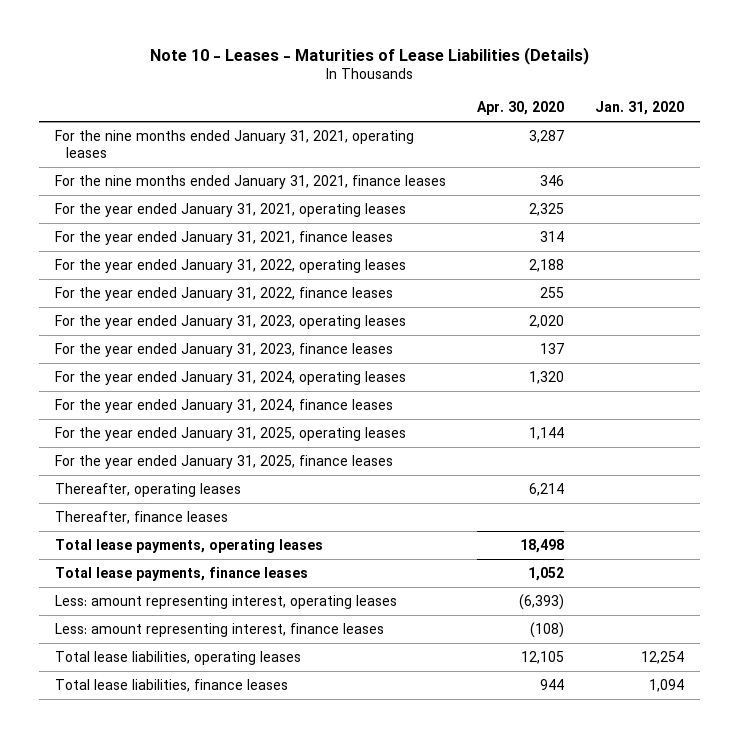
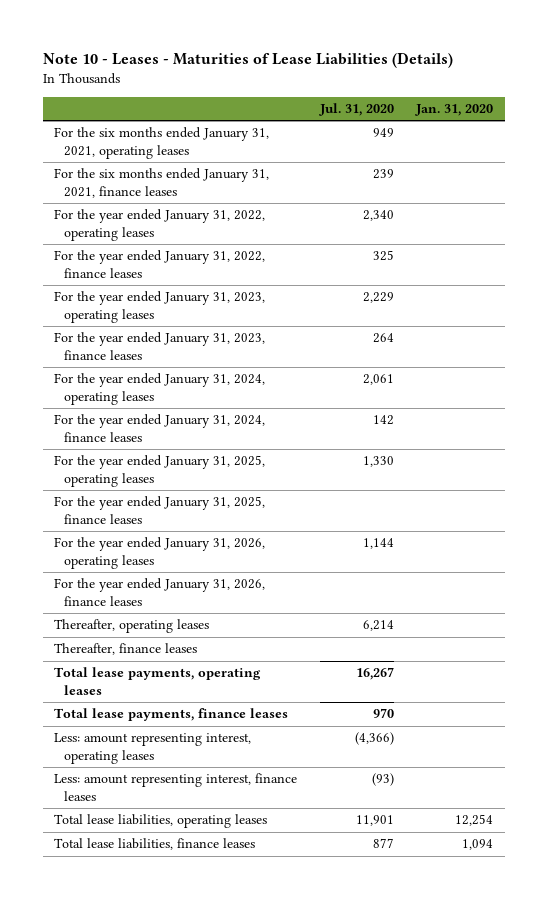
[477,101,565,116] Apr. 30, 2020 -> none
none -> [318,102,394,116] Jul. 31, 2020
[54,202,406,217] For the year ended January 31, 2021, operating leases -> none
[54,230,393,245] For the year ended January 31, 2021, finance leases -> none
[54,129,414,159] For the nine months ended January 31, 2021, operating leases -> [53,127,269,159] For the six months ended January 31, 2021, operating leases
[54,174,446,189] For the nine months ended January 31, 2021, finance leases -> [53,168,269,198] For the six months ended January 31, 2021, finance leases
none -> [53,537,265,569] For the year ended January 31, 2026, operating leases
none -> [53,578,265,606] For the year ended January 31, 2026, finance leases

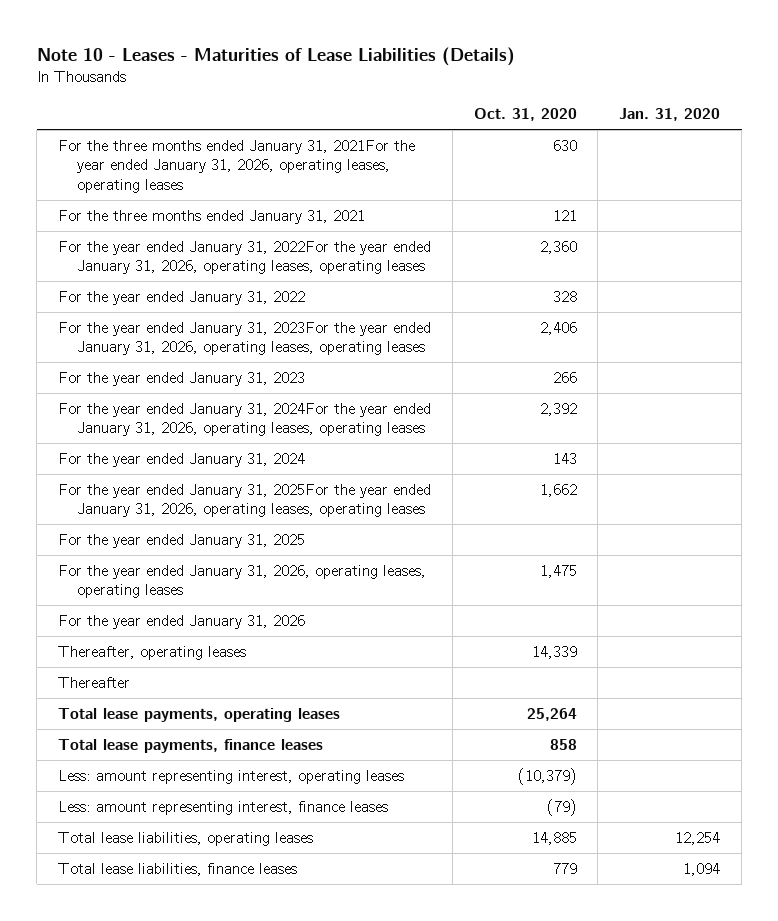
[318,102,394,116] Jul. 31, 2020 -> none
none -> [473,108,577,122] Oct. 31, 2020
[53,127,269,159] For the six months ended January 31, 2021, operating leases -> [57,139,415,193] For the three months ended January 31, 2021For the year ended January 31, 2026, operating leases, operating leases
[53,168,269,198] For the six months ended January 31, 2021, finance leases -> [57,209,365,224] For the three months ended January 31, 2021
[53,209,265,241] For the year ended January 31, 2022, operating leases -> [57,240,431,275] For the year ended January 31, 2022For the year ended January 31, 2026, operating leases, operating leases
[53,250,265,278] For the year ended January 31, 2022, finance leases -> [57,290,305,305] For the year ended January 31, 2022
[53,291,265,323] For the year ended January 31, 2023, operating leases -> [57,321,431,356] For the year ended January 31, 2023For the year ended January 31, 2026, operating leases, operating leases
[53,332,265,360] For the year ended January 31, 2023, finance leases -> [57,371,305,386] For the year ended January 31, 2023
[53,373,265,405] For the year ended January 31, 2024, operating leases -> [57,402,431,437] For the year ended January 31, 2024For the year ended January 31, 2026, operating leases, operating leases
[53,414,265,442] For the year ended January 31, 2024, finance leases -> [57,452,305,467] For the year ended January 31, 2024
[53,455,265,487] For the year ended January 31, 2025, operating leases -> [57,483,431,518] For the year ended January 31, 2025For the year ended January 31, 2026, operating leases, operating leases
[53,496,265,524] For the year ended January 31, 2025, finance leases -> [57,533,305,548] For the year ended January 31, 2025
[53,537,265,569] For the year ended January 31, 2026, operating leases -> [57,564,426,599] For the year ended January 31, 2026, operating leases, operating leases
[53,578,265,606] For the year ended January 31, 2026, finance leases -> [57,614,305,629] For the year ended January 31, 2026
[53,643,197,656] Thereafter, finance leases -> [57,676,130,688] Thereafter

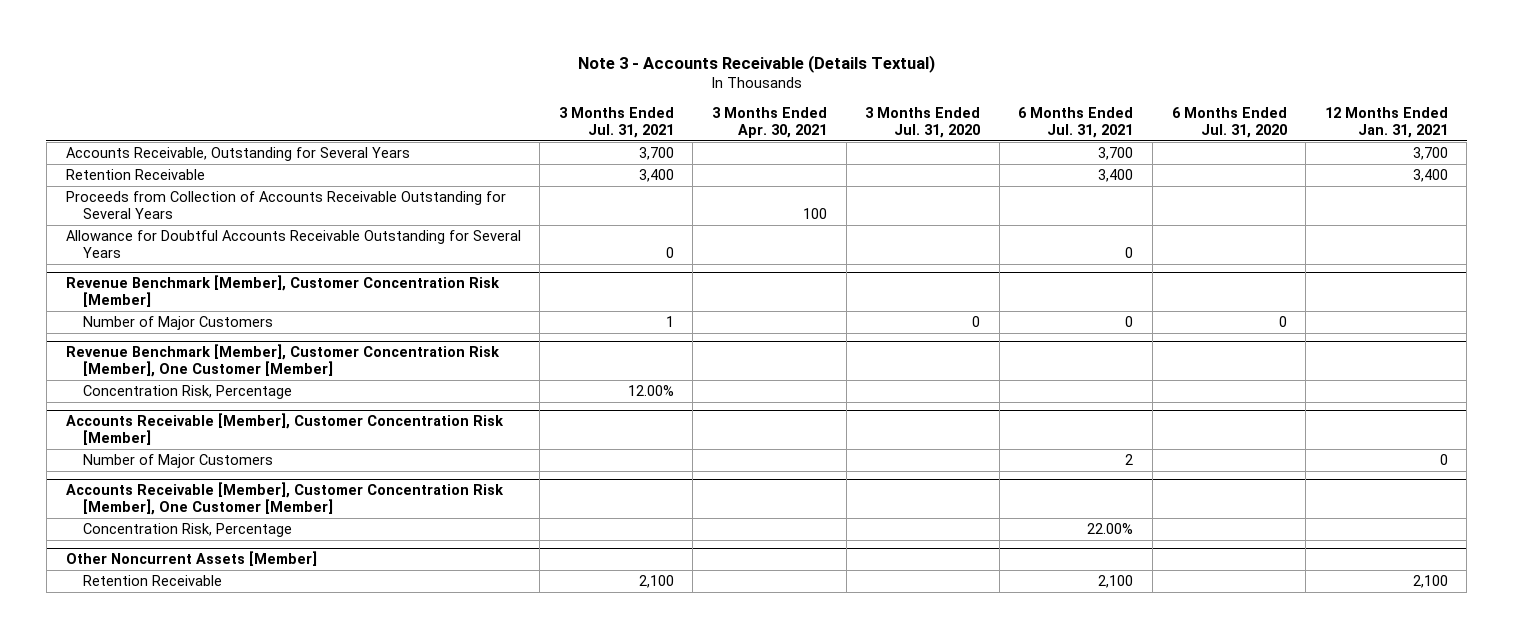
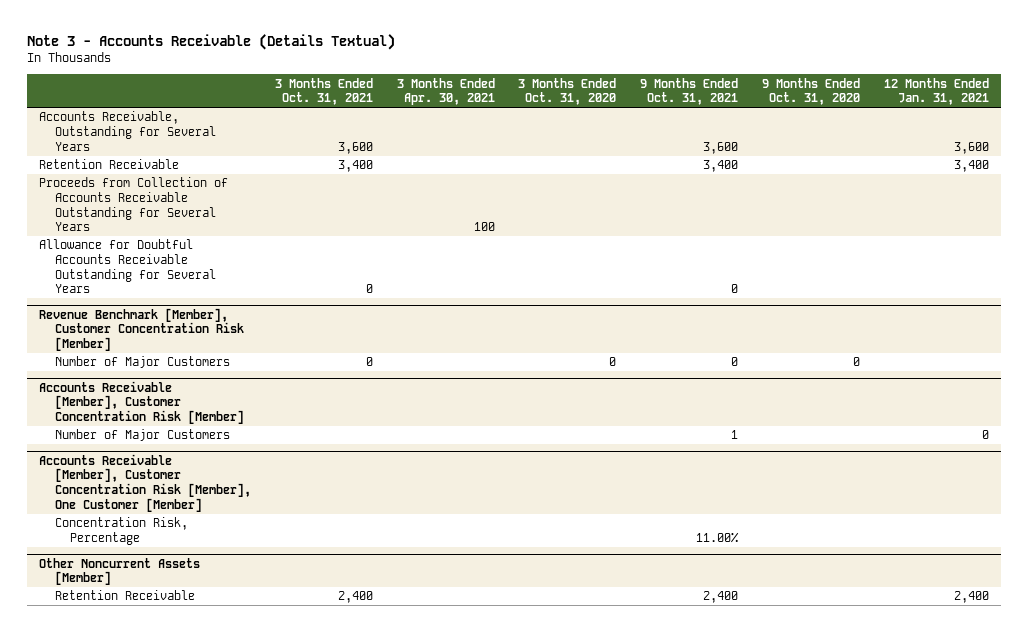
[558,107,674,139] 3 Months Ended Jul. 31, 2021 -> none
[865,107,981,139] 3 Months Ended Jul. 31, 2020 -> none
[1018,107,1134,139] 6 Months Ended Jul. 31, 2021 -> none
[1171,107,1287,139] 6 Months Ended Jul. 31, 2020 -> none
none -> [274,77,373,106] 3 Months Ended Oct. 31, 2021
none -> [518,77,617,106] 3 Months Ended Oct. 31, 2020
none -> [640,77,739,106] 9 Months Ended Oct. 31, 2021
none -> [762,77,861,106] 9 Months Ended Oct. 31, 2020
[1412,146,1448,160] 3,700 -> [954,141,990,154] 3,600
[65,344,500,378] Revenue Benchmark [Member], Customer Concentration Risk [Member], One Customer [Member] -> none
[83,384,293,399] Concentration Risk, Percentage -> none
[1412,574,1448,588] 2,100 -> [954,591,990,604] 2,400

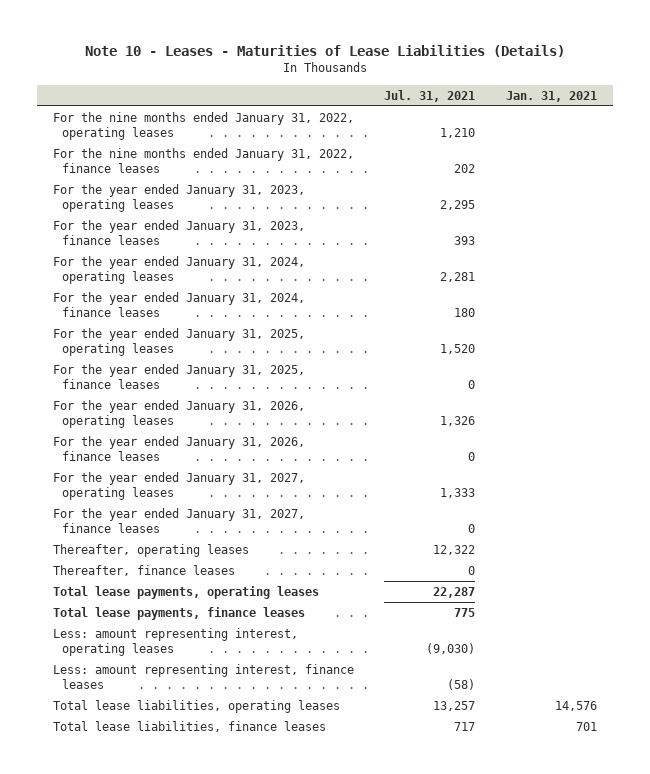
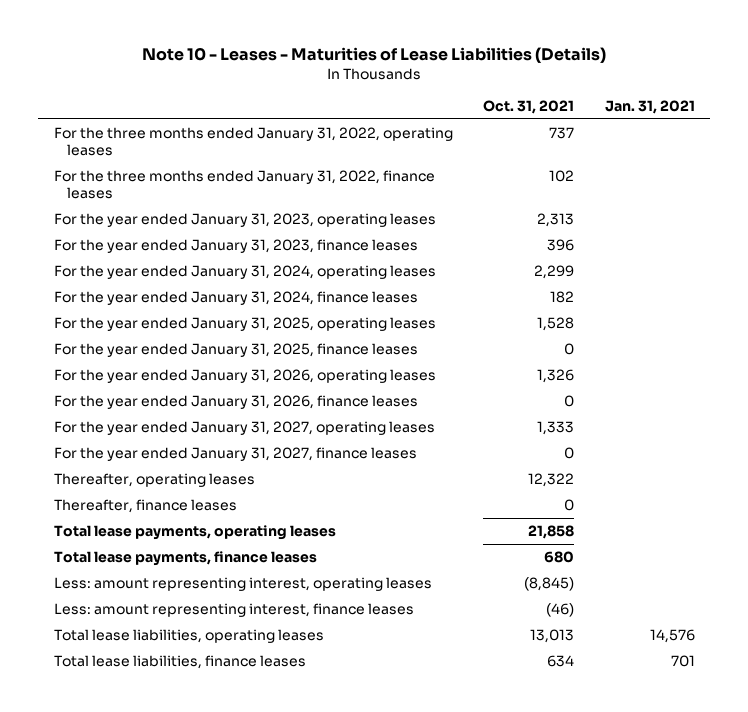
[384,89,476,102] Jul. 31, 2021 -> none
none -> [483,100,575,115] Oct. 31, 2021
[52,112,354,140] For the nine months ended January 31, 2022, operating leases -> [53,126,453,157] For the three months ended January 31, 2022, operating leases
[52,148,354,173] For the nine months ended January 31, 2022, finance leases -> [53,169,435,200] For the three months ended January 31, 2022, finance leases

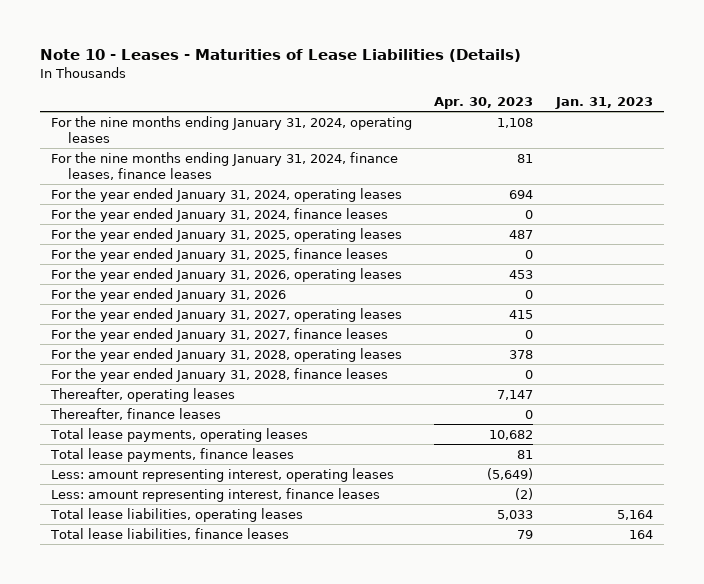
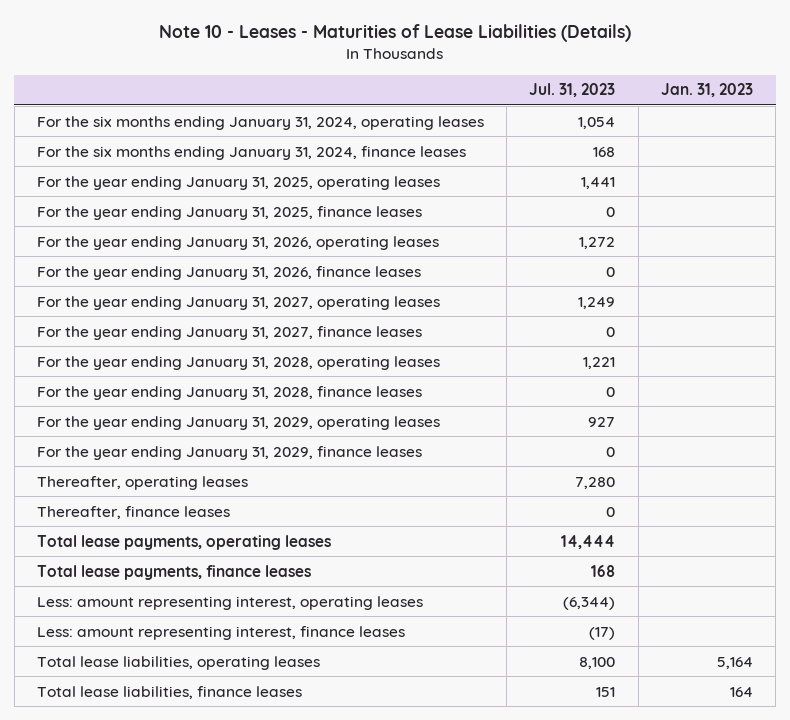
[434,97,534,110] Apr. 30, 2023 -> none
none -> [529,83,616,98] Jul. 31, 2023
[51,115,413,143] For the nine months ending January 31, 2024, operating leases -> [37,115,485,130] For the six months ending January 31, 2024, operating leases
[51,151,399,180] For the nine months ending January 31, 2024, finance leases, finance leases -> [37,145,467,160] For the six months ending January 31, 2024, finance leases
[51,187,403,202] For the year ended January 31, 2024, operating leases -> [37,175,441,190] For the year ending January 31, 2025, operating leases
[51,207,389,222] For the year ended January 31, 2024, finance leases -> [37,205,423,220] For the year ending January 31, 2025, finance leases
[51,227,403,242] For the year ended January 31, 2025, operating leases -> [37,235,440,250] For the year ending January 31, 2026, operating leases
[51,247,389,262] For the year ended January 31, 2025, finance leases -> [37,265,422,280] For the year ending January 31, 2026, finance leases
[51,267,403,282] For the year ended January 31, 2026, operating leases -> [37,295,441,310] For the year ending January 31, 2027, operating leases
[51,287,287,302] For the year ended January 31, 2026 -> [37,325,423,340] For the year ending January 31, 2027, finance leases
[51,307,403,322] For the year ended January 31, 2027, operating leases -> [37,355,441,370] For the year ending January 31, 2028, operating leases
[51,327,389,342] For the year ended January 31, 2027, finance leases -> [37,385,423,400] For the year ending January 31, 2028, finance leases
[51,347,403,362] For the year ended January 31, 2028, operating leases -> [37,415,441,430] For the year ending January 31, 2029, operating leases
[51,367,389,382] For the year ended January 31, 2028, finance leases -> [37,445,423,460] For the year ending January 31, 2029, finance leases

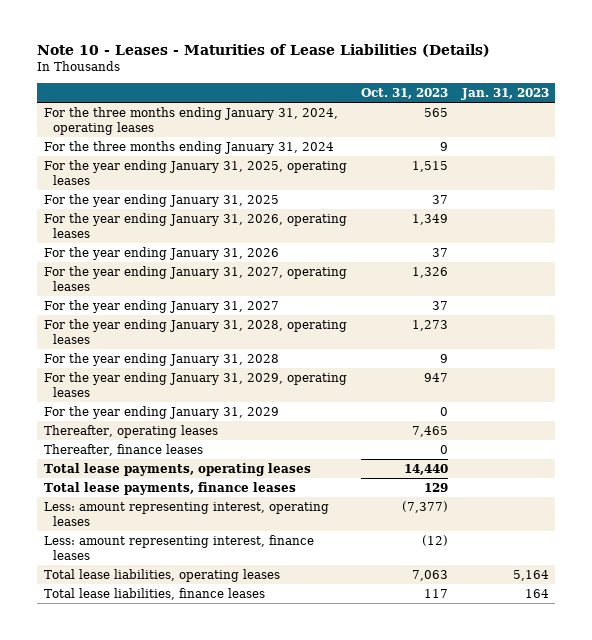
[529,83,616,98] Jul. 31, 2023 -> none
none -> [360,88,448,100] Oct. 31, 2023
[37,115,485,130] For the six months ending January 31, 2024, operating leases -> [43,106,338,135] For the three months ending January 31, 2024, operating leases
[37,145,467,160] For the six months ending January 31, 2024, finance leases -> [43,140,334,154] For the three months ending January 31, 2024
[37,205,423,220] For the year ending January 31, 2025, finance leases -> [43,193,279,207] For the year ending January 31, 2025
[37,265,422,280] For the year ending January 31, 2026, finance leases -> [43,246,279,260] For the year ending January 31, 2026
[37,325,423,340] For the year ending January 31, 2027, finance leases -> [43,299,279,313] For the year ending January 31, 2027
[37,385,423,400] For the year ending January 31, 2028, finance leases -> [43,352,279,366] For the year ending January 31, 2028
[37,445,423,460] For the year ending January 31, 2029, finance leases -> [43,405,279,419] For the year ending January 31, 2029

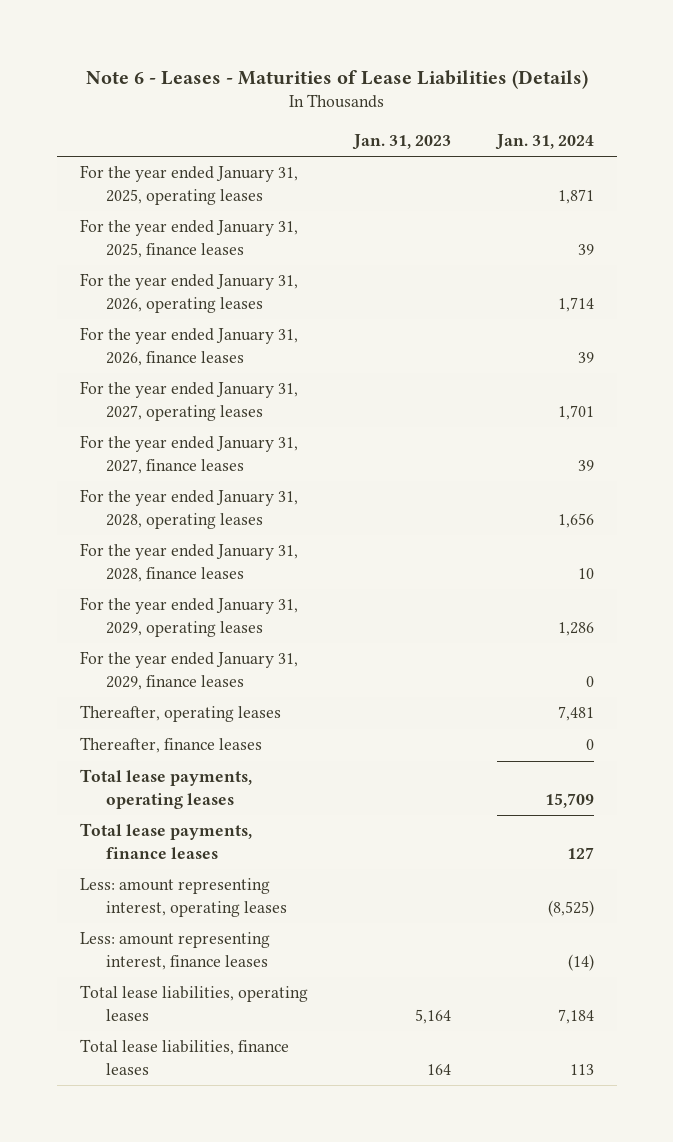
[36,44,490,58] Note 10 - Leases - Maturities of Lease Liabilities (Details) -> [85,69,588,89] Note 6 - Leases - Maturities of Lease Liabilities (Details)
[360,88,448,100] Oct. 31, 2023 -> none
none -> [494,134,594,151] Jan. 31, 2024
[43,106,338,135] For the three months ending January 31, 2024, operating leases -> none
[43,140,334,154] For the three months ending January 31, 2024 -> none
[43,159,347,185] For the year ending January 31, 2025, operating leases -> [79,165,298,205] For the year ended January 31, 2025, operating leases
[43,193,279,207] For the year ending January 31, 2025 -> [79,219,298,258] For the year ended January 31, 2025, finance leases
[43,212,347,238] For the year ending January 31, 2026, operating leases -> [79,273,298,313] For the year ended January 31, 2026, operating leases
[43,246,279,260] For the year ending January 31, 2026 -> [79,327,298,366] For the year ended January 31, 2026, finance leases
[43,265,347,291] For the year ending January 31, 2027, operating leases -> [79,381,298,421] For the year ended January 31, 2027, operating leases
[43,299,279,313] For the year ending January 31, 2027 -> [79,435,298,474] For the year ended January 31, 2027, finance leases
[43,318,347,344] For the year ending January 31, 2028, operating leases -> [79,489,298,529] For the year ended January 31, 2028, operating leases
[43,352,279,366] For the year ending January 31, 2028 -> [79,543,298,582] For the year ended January 31, 2028, finance leases
[43,371,347,397] For the year ending January 31, 2029, operating leases -> [79,597,298,637] For the year ended January 31, 2029, operating leases
[43,405,279,419] For the year ending January 31, 2029 -> [79,651,298,690] For the year ended January 31, 2029, finance leases

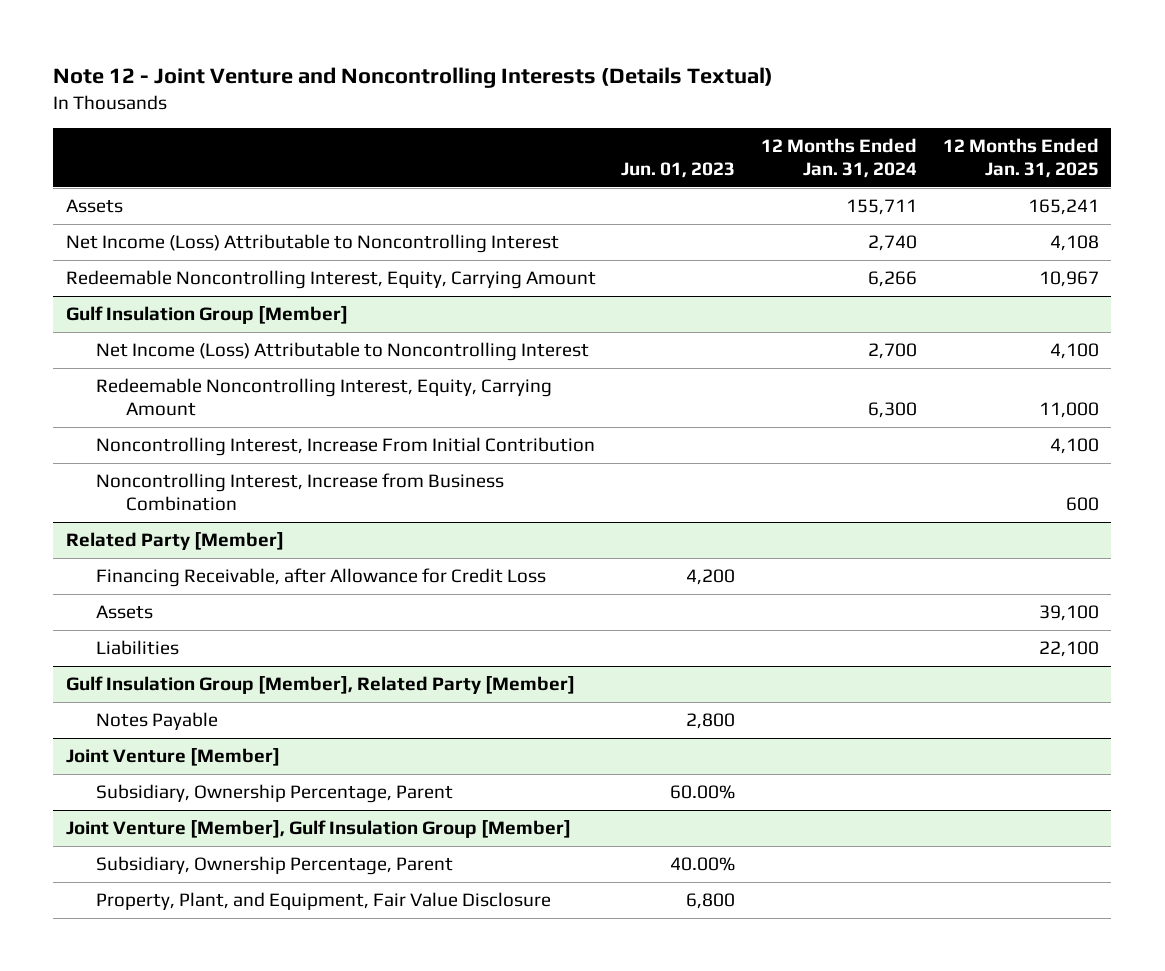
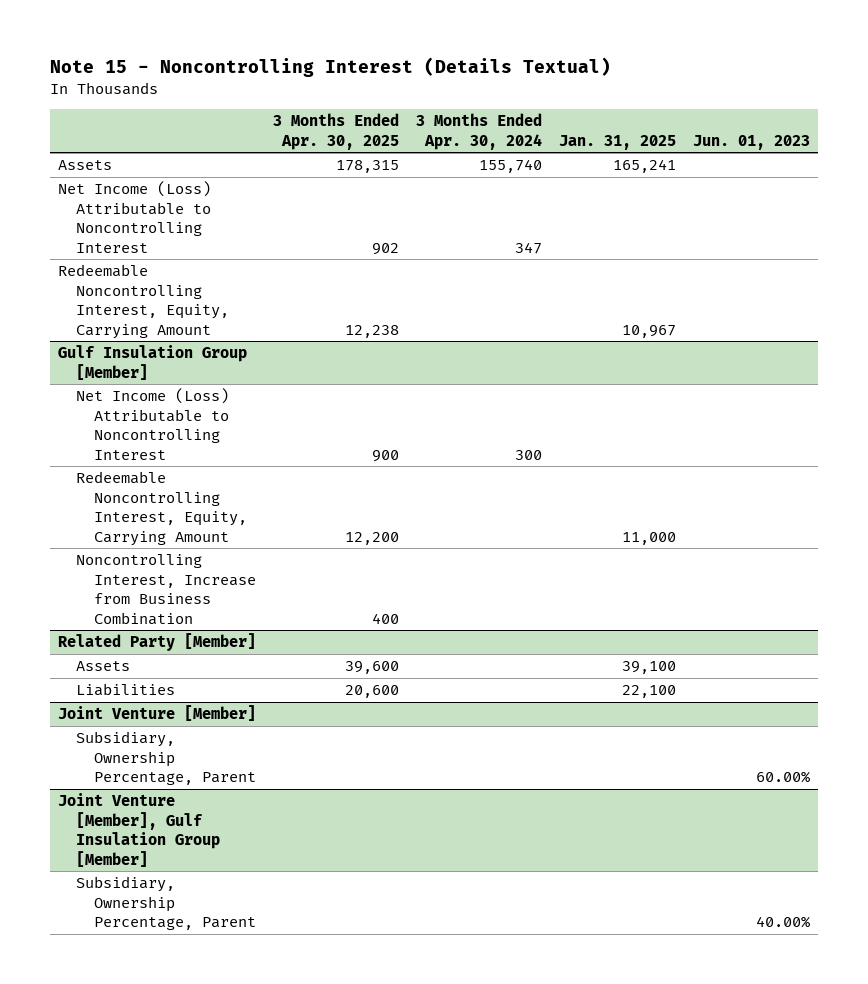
[53,66,774,88] Note 12 - Joint Venture and Noncontrolling Interests (Details Textual) -> [49,57,611,78] Note 15 - Noncontrolling Interest (Details Textual)
[761,138,918,178] 12 Months Ended Jan. 31, 2024 -> none
[942,138,1099,178] 12 Months Ended Jan. 31, 2025 -> none
none -> [273,113,400,150] 3 Months Ended Apr. 30, 2025
none -> [416,113,543,150] 3 Months Ended Apr. 30, 2024
none -> [558,134,676,150] Jan. 31, 2025
[96,437,596,457] Noncontrolling Interest, Increase From Initial Contribution -> none
[96,568,547,588] Financing Receivable, after Allowance for Credit Loss -> none
[65,676,575,695] Gulf Insulation Group [Member], Related Party [Member] -> none
[96,712,219,731] Notes Payable -> none
[96,892,552,911] Property, Plant, and Equipment, Fair Value Disclosure -> none

